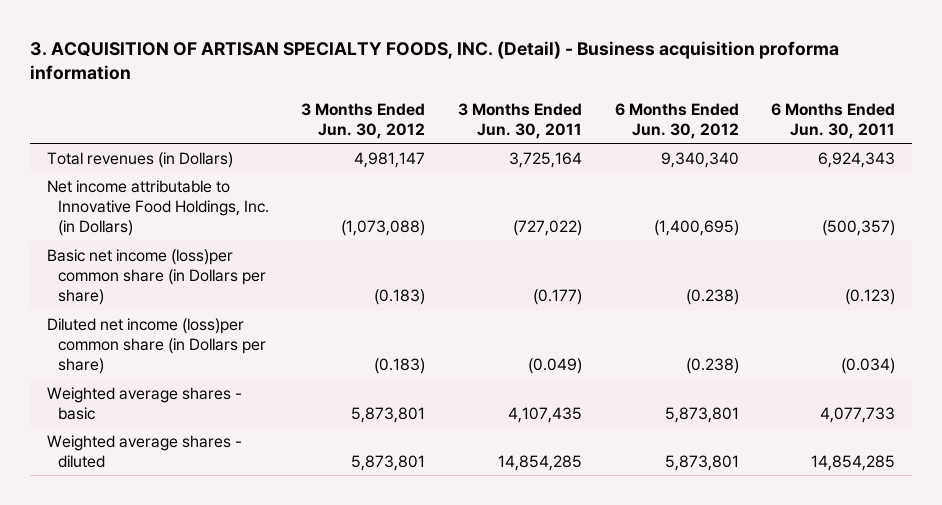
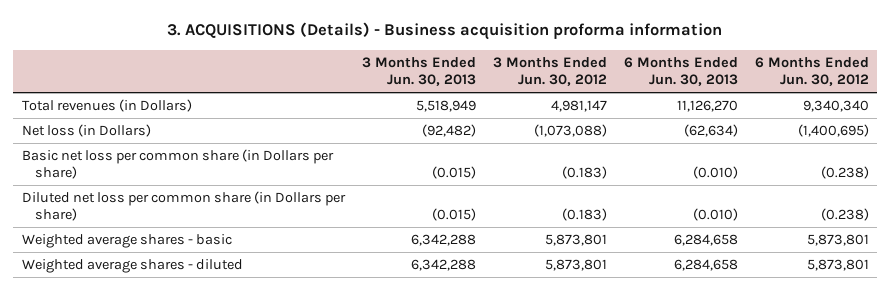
[30,40,840,81] 3. ACQUISITION OF ARTISAN SPECIALTY FOODS, INC. (Detail) - Business acquisition proforma information -> [167,22,723,41] 3. ACQUISITIONS (Details) - Business acquisition proforma information
[458,102,583,139] 3 Months Ended Jun. 30, 2011 -> none
[771,102,896,139] 6 Months Ended Jun. 30, 2011 -> none
none -> [361,56,476,87] 3 Months Ended Jun. 30, 2013
none -> [623,56,738,87] 6 Months Ended Jun. 30, 2013
[46,179,269,237] Net income attributable to Innovative Food Holdings, Inc. (in Dollars) -> [21,123,151,137] Net loss (in Dollars)
[46,248,266,306] Basic net income (loss)per common share (in Dollars per share) -> [21,148,334,180] Basic net loss per common share (in Dollars per share)
[46,317,266,375] Diluted net income (loss)per common share (in Dollars per share) -> [21,190,346,222] Diluted net loss per common share (in Dollars per share)

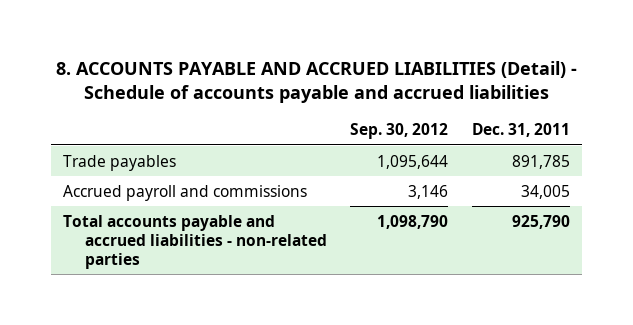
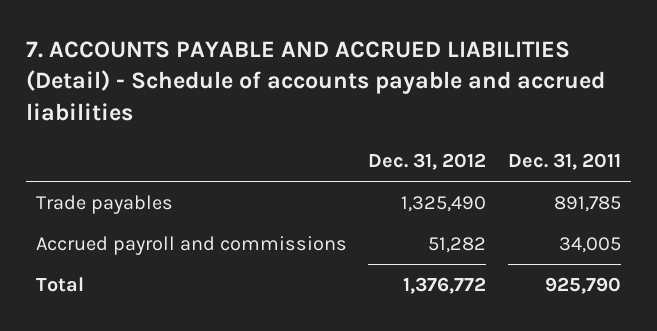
[55,61,577,104] 8. ACCOUNTS PAYABLE AND ACCRUED LIABILITIES (Detail) - Schedule of accounts payable and accrued liabilities -> [25,40,605,121] 7. ACCOUNTS PAYABLE AND ACCRUED LIABILITIES (Detail) - Schedule of accounts payable and accrued liabilities
[350,123,449,140] Sep. 30, 2012 -> none
none -> [368,152,487,170] Dec. 31, 2012
[62,214,327,269] Total accounts payable and accrued liabilities - non-related parties -> [36,276,85,292] Total

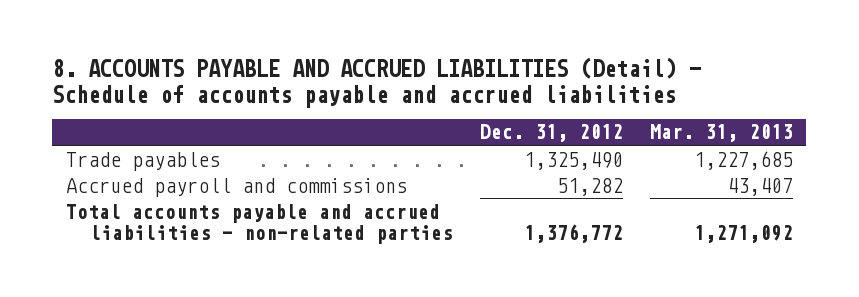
[25,40,605,121] 7. ACCOUNTS PAYABLE AND ACCRUED LIABILITIES (Detail) - Schedule of accounts payable and accrued liabilities -> [52,57,702,108] 8. ACCOUNTS PAYABLE AND ACCRUED LIABILITIES (Detail) - Schedule of accounts payable and accrued liabilities
[507,152,621,170] Dec. 31, 2011 -> none
none -> [649,124,793,143] Mar. 31, 2013
[36,276,85,292] Total -> [65,203,454,244] Total accounts payable and accrued liabilities - non-related parties

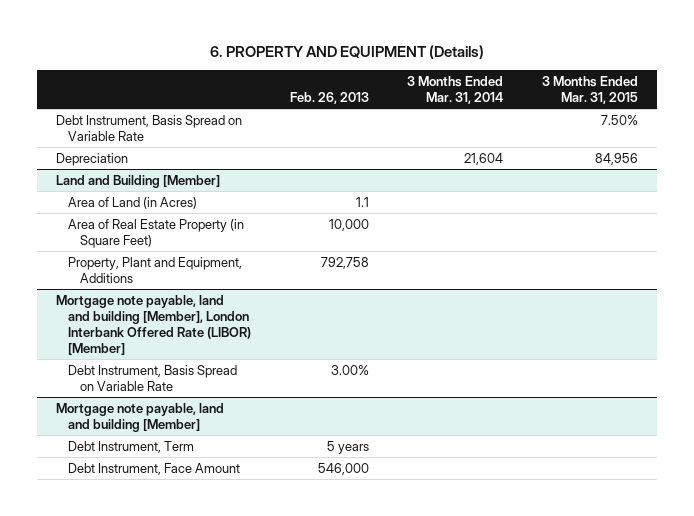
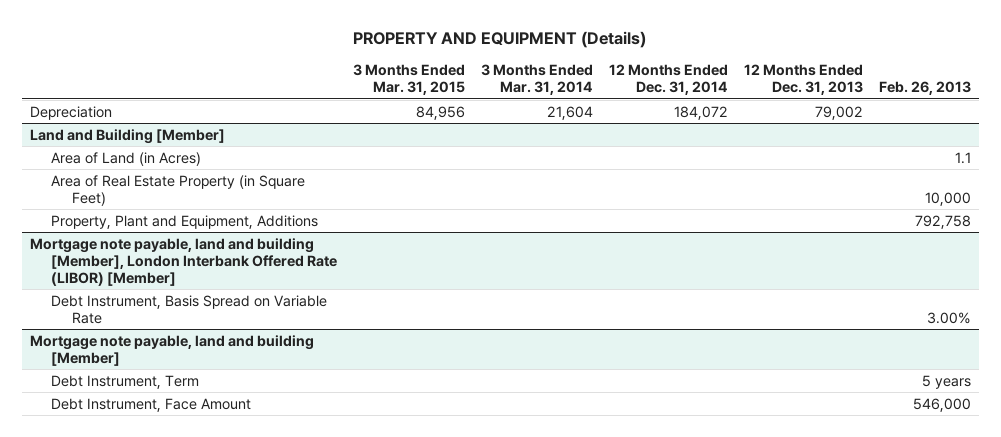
[209,44,484,59] 6. PROPERTY AND EQUIPMENT (Details) -> [353,31,647,49] PROPERTY AND EQUIPMENT (Details)
none -> [609,64,729,96] 12 Months Ended Dec. 31, 2014
none -> [744,64,864,96] 12 Months Ended Dec. 31, 2013
[56,114,243,141] Debt Instrument, Basis Spread on Variable Rate -> none

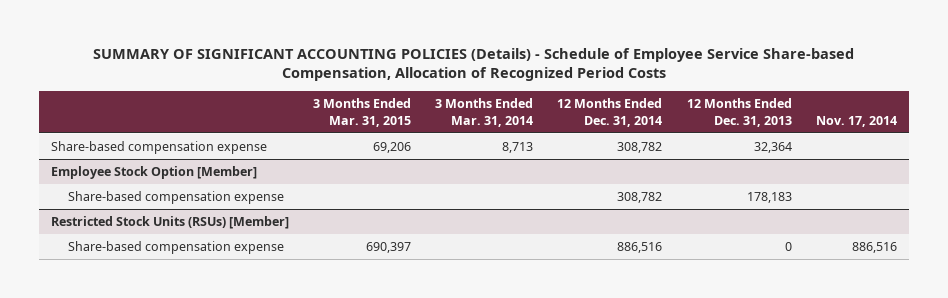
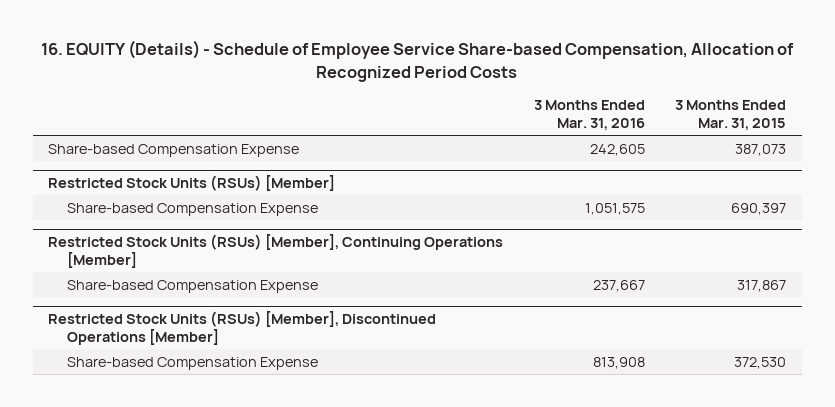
[92,47,854,82] SUMMARY OF SIGNIFICANT ACCOUNTING POLICIES (Details) - Schedule of Employee Service Share-based Compensation, Allocation of Recognized Period Costs -> [41,40,795,82] 16. EQUITY (Details) - Schedule of Employee Service Share-based Compensation, Allocation of Recognized Period Costs
[435,98,534,127] 3 Months Ended Mar. 31, 2014 -> none
[557,98,663,127] 12 Months Ended Dec. 31, 2014 -> none
[686,98,792,127] 12 Months Ended Dec. 31, 2013 -> none
[815,115,897,127] Nov. 17, 2014 -> none
none -> [533,99,645,130] 3 Months Ended Mar. 31, 2016
[50,166,257,180] Employee Stock Option [Member] -> none
[68,191,285,205] Share-based compensation expense -> none
[50,141,267,155] Share-based compensation expense -> [48,143,300,157] Share-based Compensation Expense
[373,142,412,154] 69,206 -> [735,143,787,156] 387,073
[68,241,285,255] Share-based compensation expense -> [66,202,318,216] Share-based Compensation Expense
none -> [48,233,504,268] Restricted Stock Units (RSUs) [Member], Continuing Operations [Member]
none -> [66,279,318,293] Share-based Compensation Expense
none -> [48,310,437,345] Restricted Stock Units (RSUs) [Member], Discontinued Operations [Member]
none -> [66,356,318,370] Share-based Compensation Expense

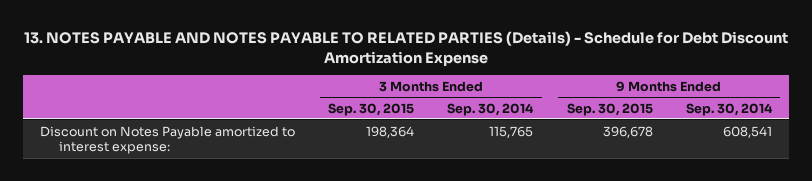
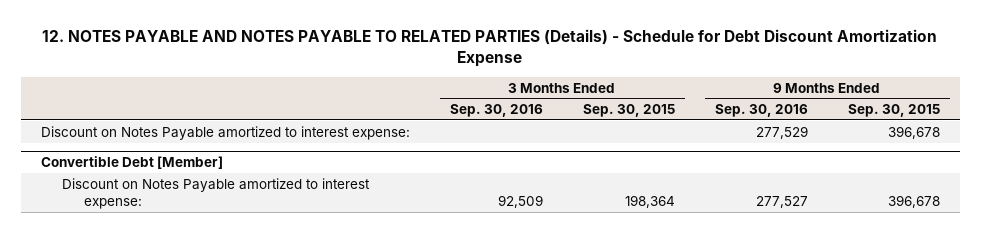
[23,30,788,66] 13. NOTES PAYABLE AND NOTES PAYABLE TO RELATED PARTIES (Details) - Schedule for Debt Discount Amortization Expense -> [42,29,938,68] 12. NOTES PAYABLE AND NOTES PAYABLE TO RELATED PARTIES (Details) - Schedule for Debt Discount Amortization Expense
[447,102,535,116] Sep. 30, 2014 -> none
[686,102,774,116] Sep. 30, 2014 -> none
none -> [449,104,543,118] Sep. 30, 2016
none -> [714,104,808,118] Sep. 30, 2016
none -> [40,125,410,140] Discount on Notes Payable amortized to interest expense:
none -> [40,156,223,170] Convertible Debt [Member]

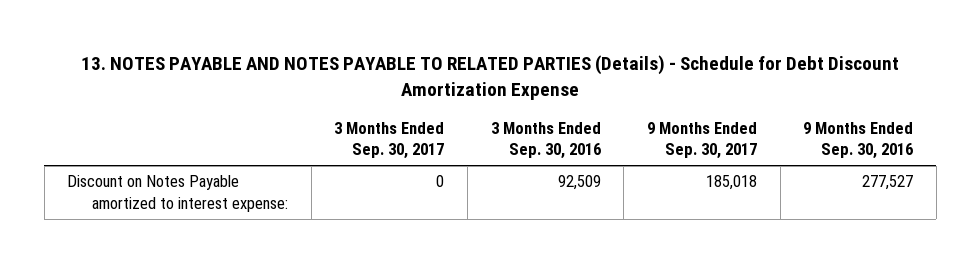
[42,29,938,68] 12. NOTES PAYABLE AND NOTES PAYABLE TO RELATED PARTIES (Details) - Schedule for Debt Discount Amortization Expense -> [81,54,900,100] 13. NOTES PAYABLE AND NOTES PAYABLE TO RELATED PARTIES (Details) - Schedule for Debt Discount Amortization Expense
[582,104,675,118] Sep. 30, 2015 -> none
[847,104,940,118] Sep. 30, 2015 -> none
none -> [334,122,445,160] 3 Months Ended Sep. 30, 2017
none -> [646,122,757,160] 9 Months Ended Sep. 30, 2017
[40,125,410,140] Discount on Notes Payable amortized to interest expense: -> none
[40,156,223,170] Convertible Debt [Member] -> none

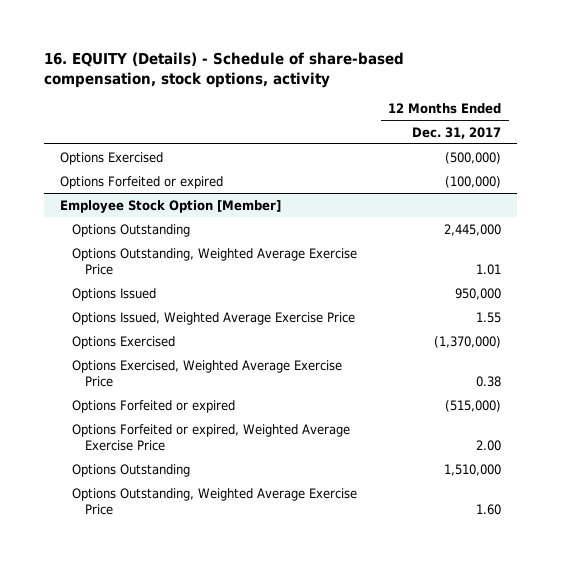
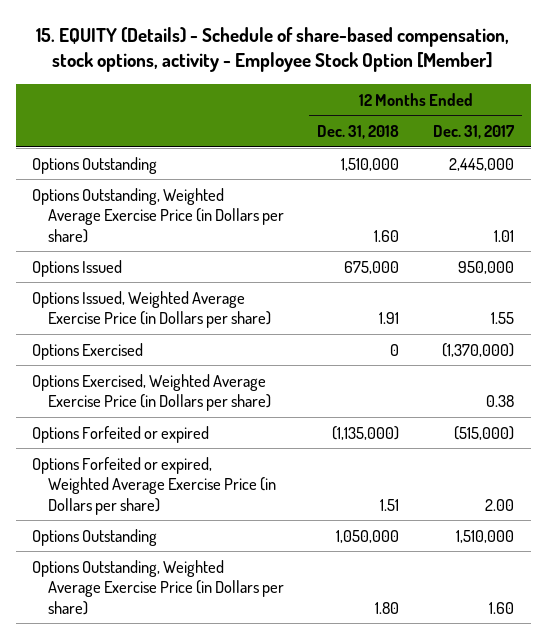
[43,51,404,88] 16. EQUITY (Details) - Schedule of share-based compensation, stock options, activity -> [36,26,510,73] 15. EQUITY (Details) - Schedule of share-based compensation, stock options, activity - Employee Stock Option [Member]
none -> [317,125,400,140] Dec. 31, 2018
[59,151,163,165] Options Exercised -> none
[59,175,223,189] Options Forfeited or expired -> none
[59,199,281,213] Employee Stock Option [Member] -> none
[72,247,358,275] Options Outstanding, Weighted Average Exercise Price -> [32,187,284,243] Options Outstanding, Weighted Average Exercise Price (in Dollars per share)
[72,311,356,325] Options Issued, Weighted Average Exercise Price -> [32,290,271,329] Options Issued, Weighted Average Exercise Price (in Dollars per share)
[72,359,343,387] Options Exercised, Weighted Average Exercise Price -> [32,373,271,412] Options Exercised, Weighted Average Exercise Price (in Dollars per share)
[72,423,351,451] Options Forfeited or expired, Weighted Average Exercise Price -> [32,456,276,515] Options Forfeited or expired, Weighted Average Exercise Price (in Dollars per share)
[72,487,358,515] Options Outstanding, Weighted Average Exercise Price -> [32,559,284,615] Options Outstanding, Weighted Average Exercise Price (in Dollars per share)

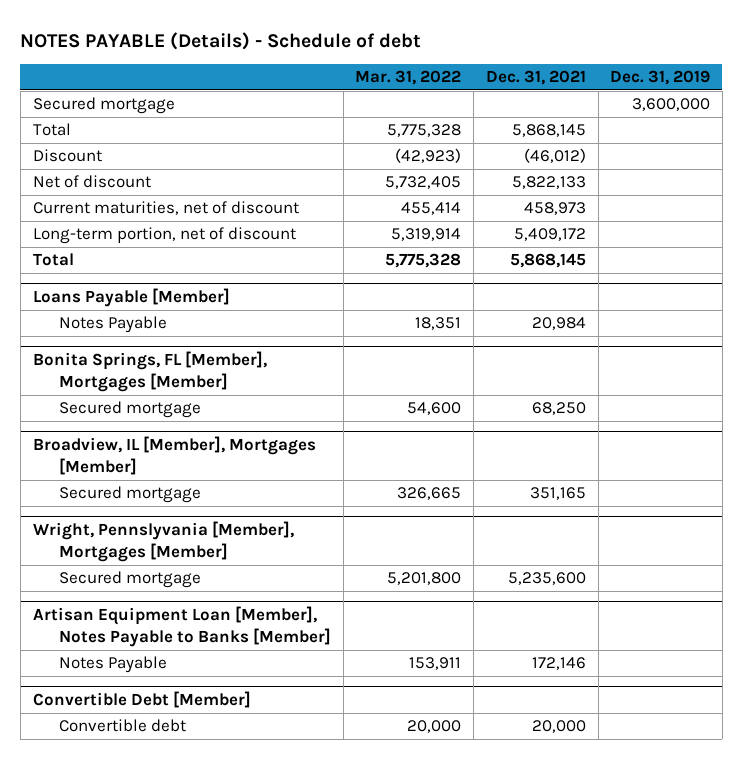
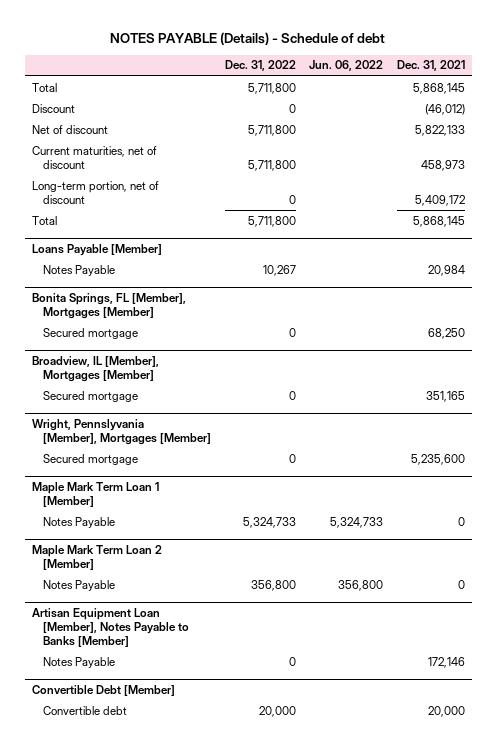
[355,70,462,86] Mar. 31, 2022 -> none
[610,70,711,86] Dec. 31, 2019 -> none
none -> [224,60,296,72] Dec. 31, 2022
none -> [309,60,384,72] Jun. 06, 2022
[32,97,175,115] Secured mortgage -> none
none -> [31,481,159,508] Maple Mark Term Loan 1 [Member]
none -> [43,516,116,528] Notes Payable
none -> [31,544,162,571] Maple Mark Term Loan 2 [Member]
none -> [43,579,116,591] Notes Payable

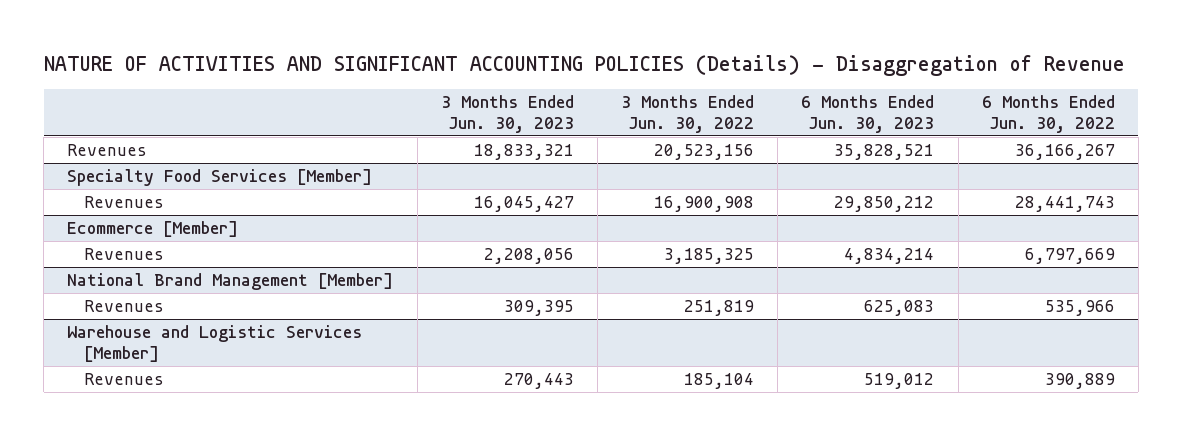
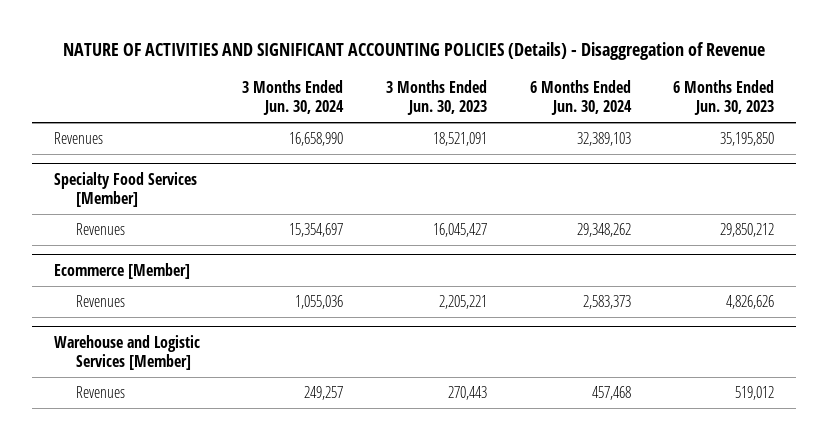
[621,94,755,133] 3 Months Ended Jun. 30, 2022 -> none
[981,94,1115,133] 6 Months Ended Jun. 30, 2022 -> none
none -> [242,79,345,115] 3 Months Ended Jun. 30, 2024
none -> [529,79,632,115] 6 Months Ended Jun. 30, 2024
[473,144,574,161] 18,833,321 -> [432,132,487,147] 18,521,091
[834,144,935,161] 35,828,521 -> [720,132,775,147] 35,195,850
[67,273,394,291] National Brand Management [Member] -> none
[83,300,164,313] Revenues -> none
[483,248,574,265] 2,208,056 -> [438,295,487,310] 2,205,221
[844,248,935,265] 4,834,214 -> [726,295,775,310] 4,826,626

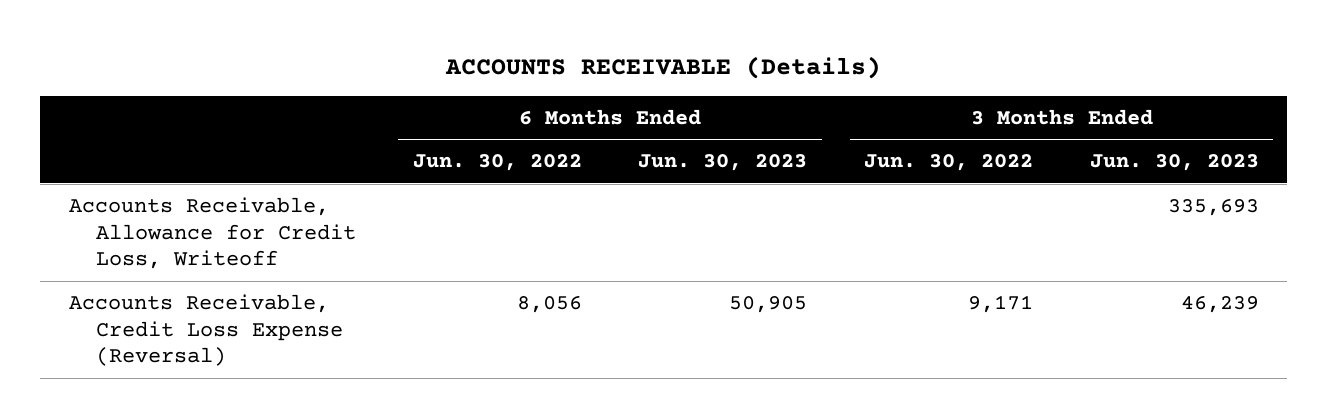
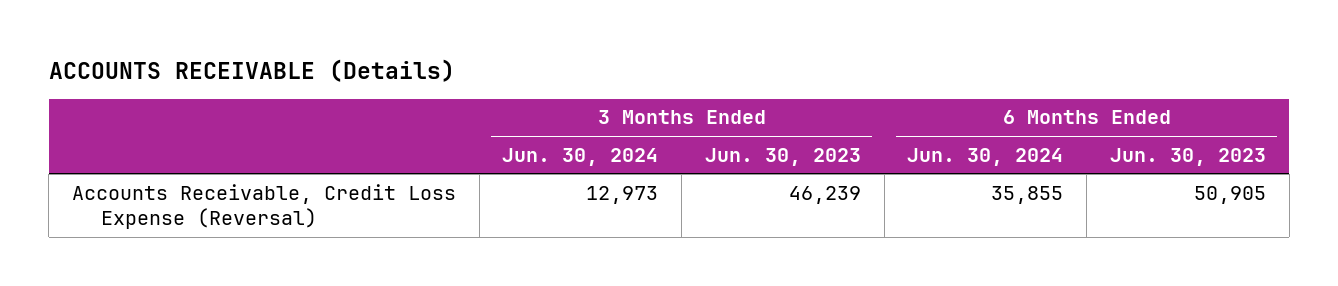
[412,154,582,172] Jun. 30, 2022 -> none
[864,154,1034,172] Jun. 30, 2022 -> none
none -> [502,147,659,166] Jun. 30, 2024
none -> [907,147,1064,166] Jun. 30, 2024
[68,197,356,270] Accounts Receivable, Allowance for Credit Loss, Writeoff -> none

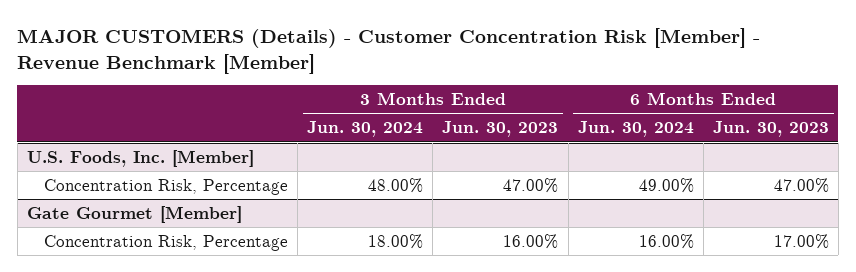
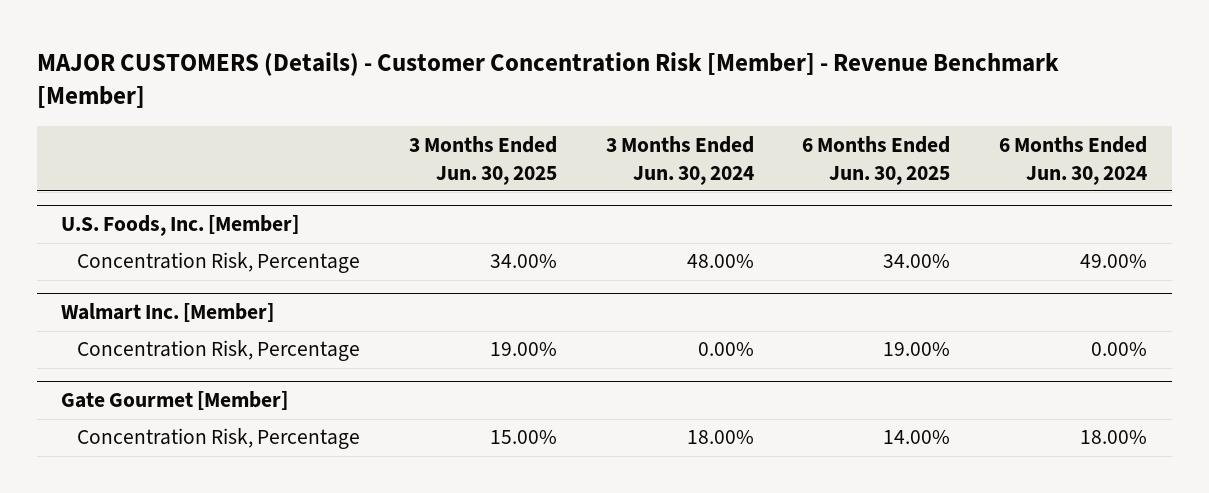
[442,121,559,138] Jun. 30, 2023 -> none
[712,121,829,138] Jun. 30, 2023 -> none
none -> [408,135,557,185] 3 Months Ended Jun. 30, 2025
none -> [802,135,951,185] 6 Months Ended Jun. 30, 2025
none -> [61,303,275,323] Walmart Inc. [Member]
none -> [77,340,361,362] Concentration Risk, Percentage
[638,233,694,249] 16.00% -> [1080,430,1148,445] 18.00%

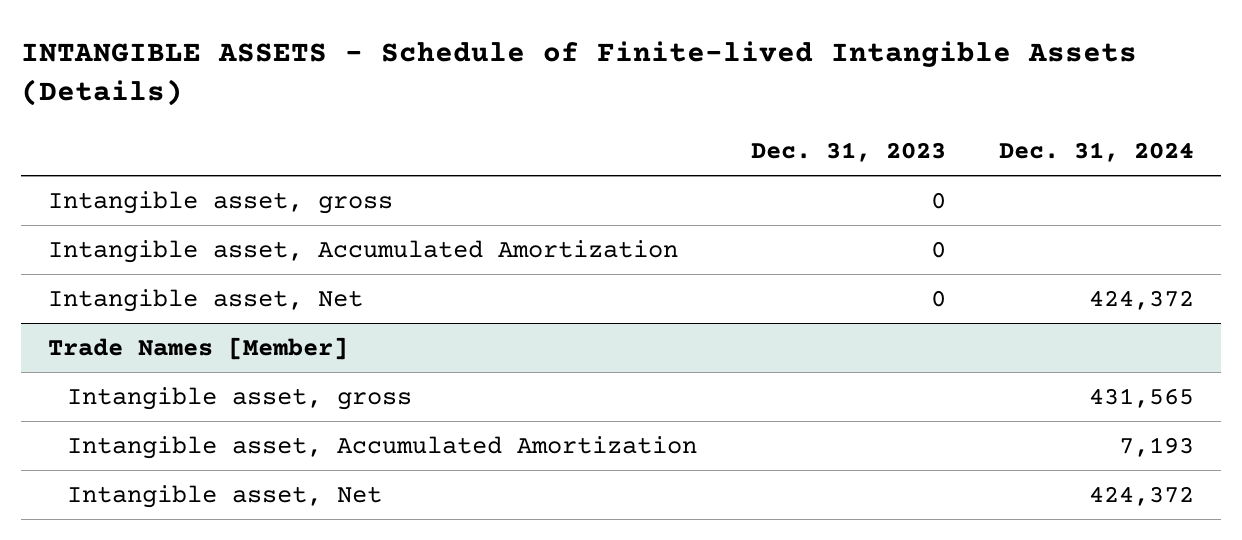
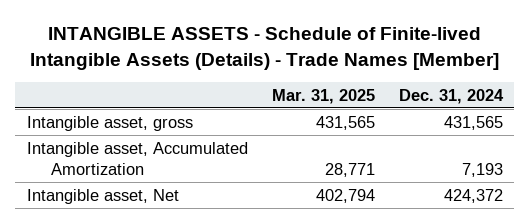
[21,40,1138,107] INTANGIBLE ASSETS - Schedule of Finite-lived Intangible Assets (Details) -> [29,27,499,70] INTANGIBLE ASSETS - Schedule of Finite-lived Intangible Assets (Details) - Trade Names [Member]
[750,141,946,162] Dec. 31, 2023 -> none
none -> [271,88,375,104] Mar. 31, 2025
[48,190,394,214] Intangible asset, gross -> none
[48,239,679,263] Intangible asset, Accumulated Amortization -> none
[48,288,364,312] Intangible asset, Net -> none
[48,336,349,360] Trade Names [Member] -> none

